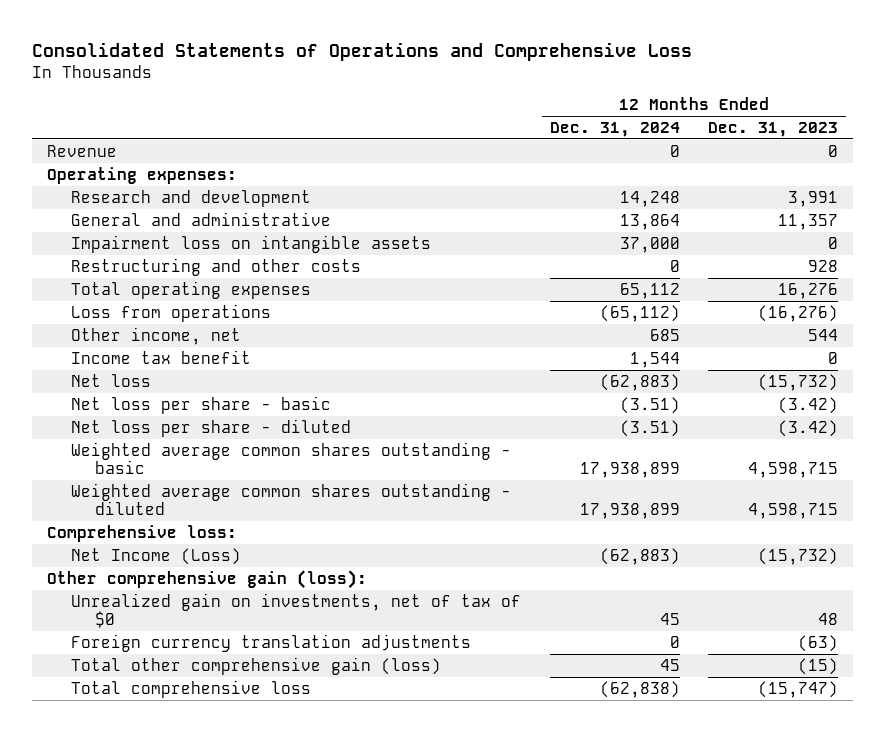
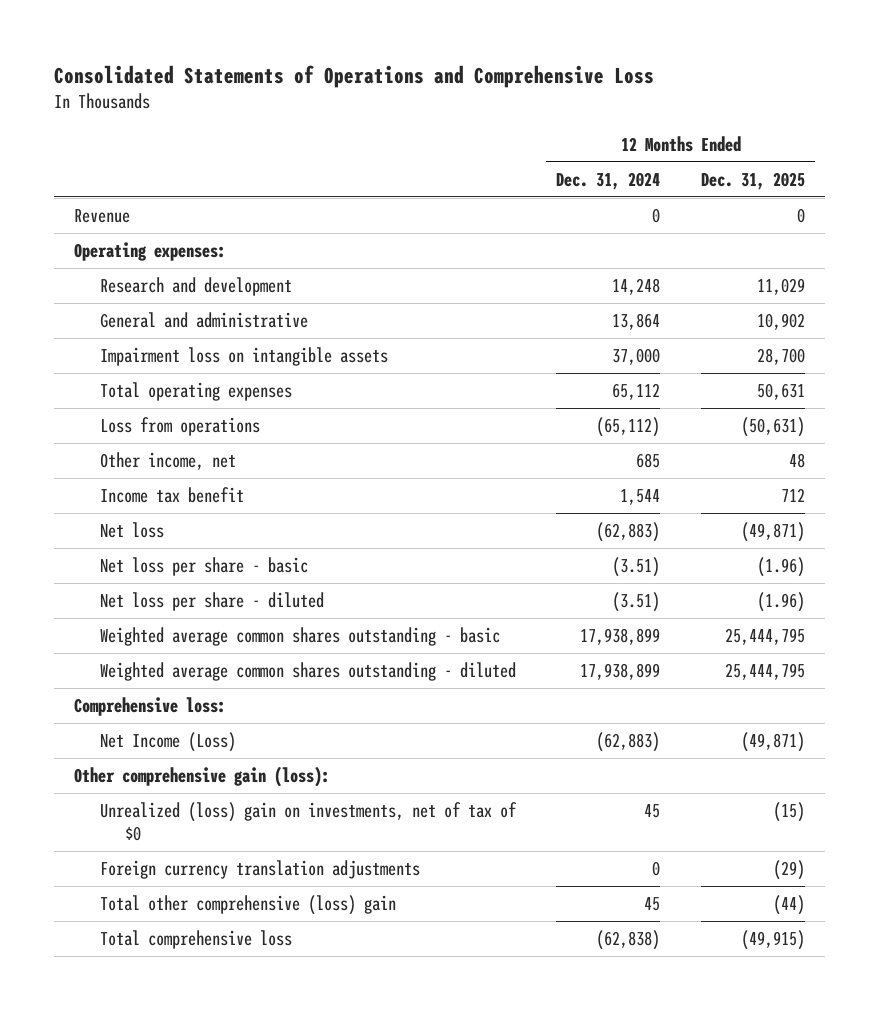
[708,122,839,138] Dec. 31, 2023 -> none
none -> [701,171,806,190] Dec. 31, 2025
[70,257,361,276] Restructuring and other costs -> none
[70,592,521,629] Unrealized gain on investments, net of tax of $0 -> [99,802,517,842] Unrealized (loss) gain on investments, net of tax of $0
[70,656,441,675] Total other comprehensive gain (loss) -> [99,895,396,916] Total other comprehensive (loss) gain

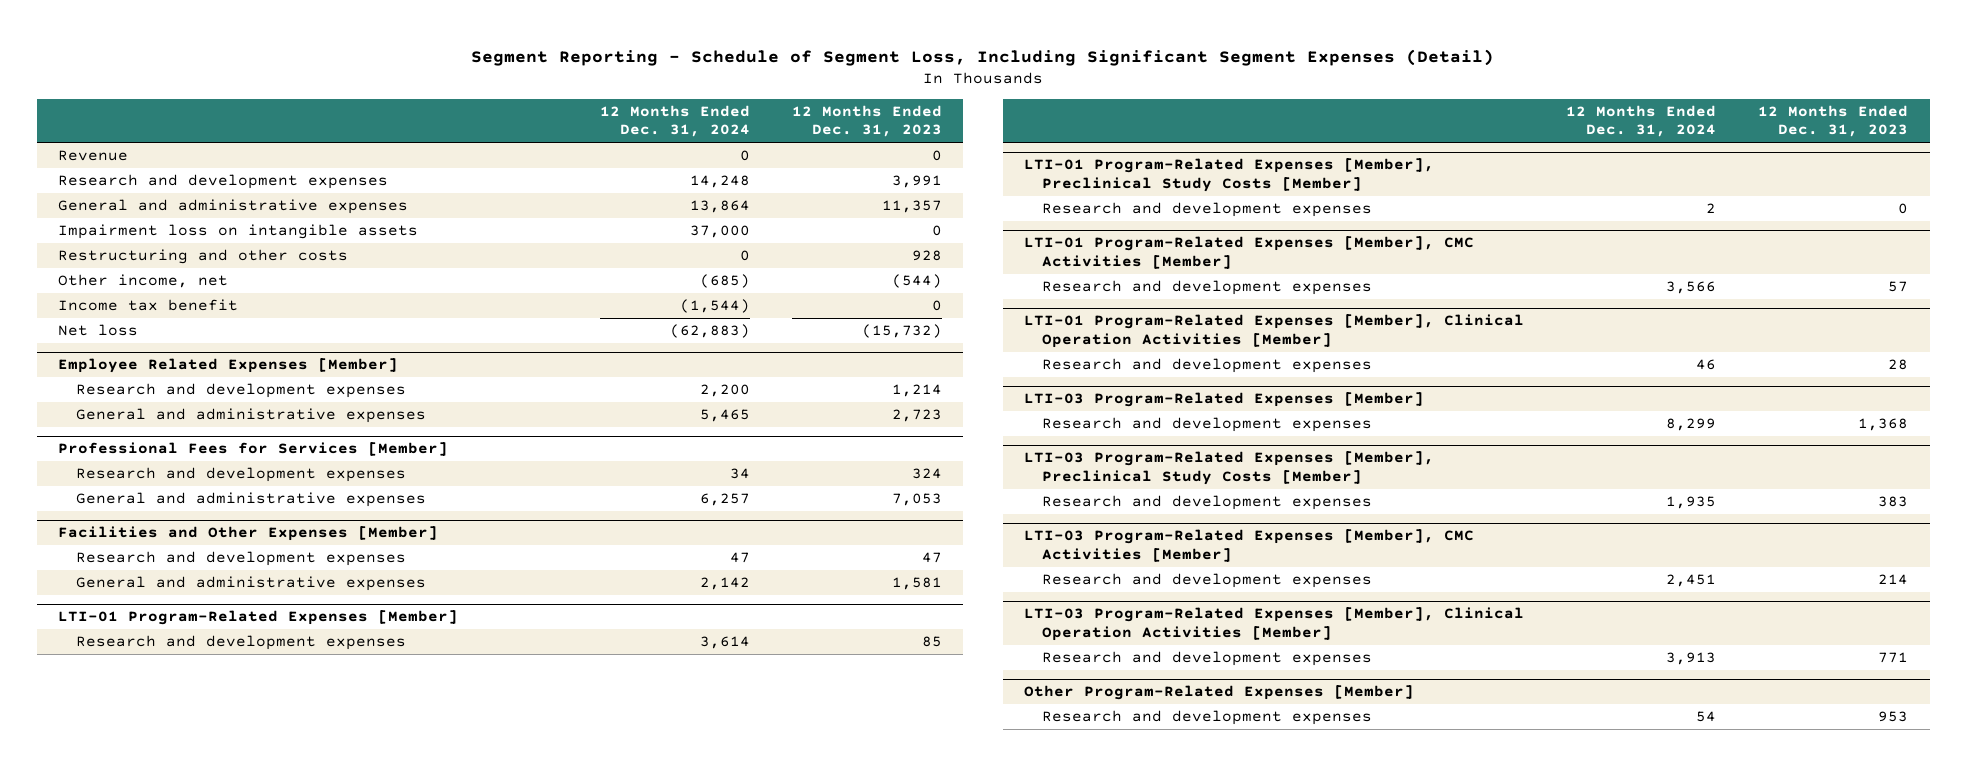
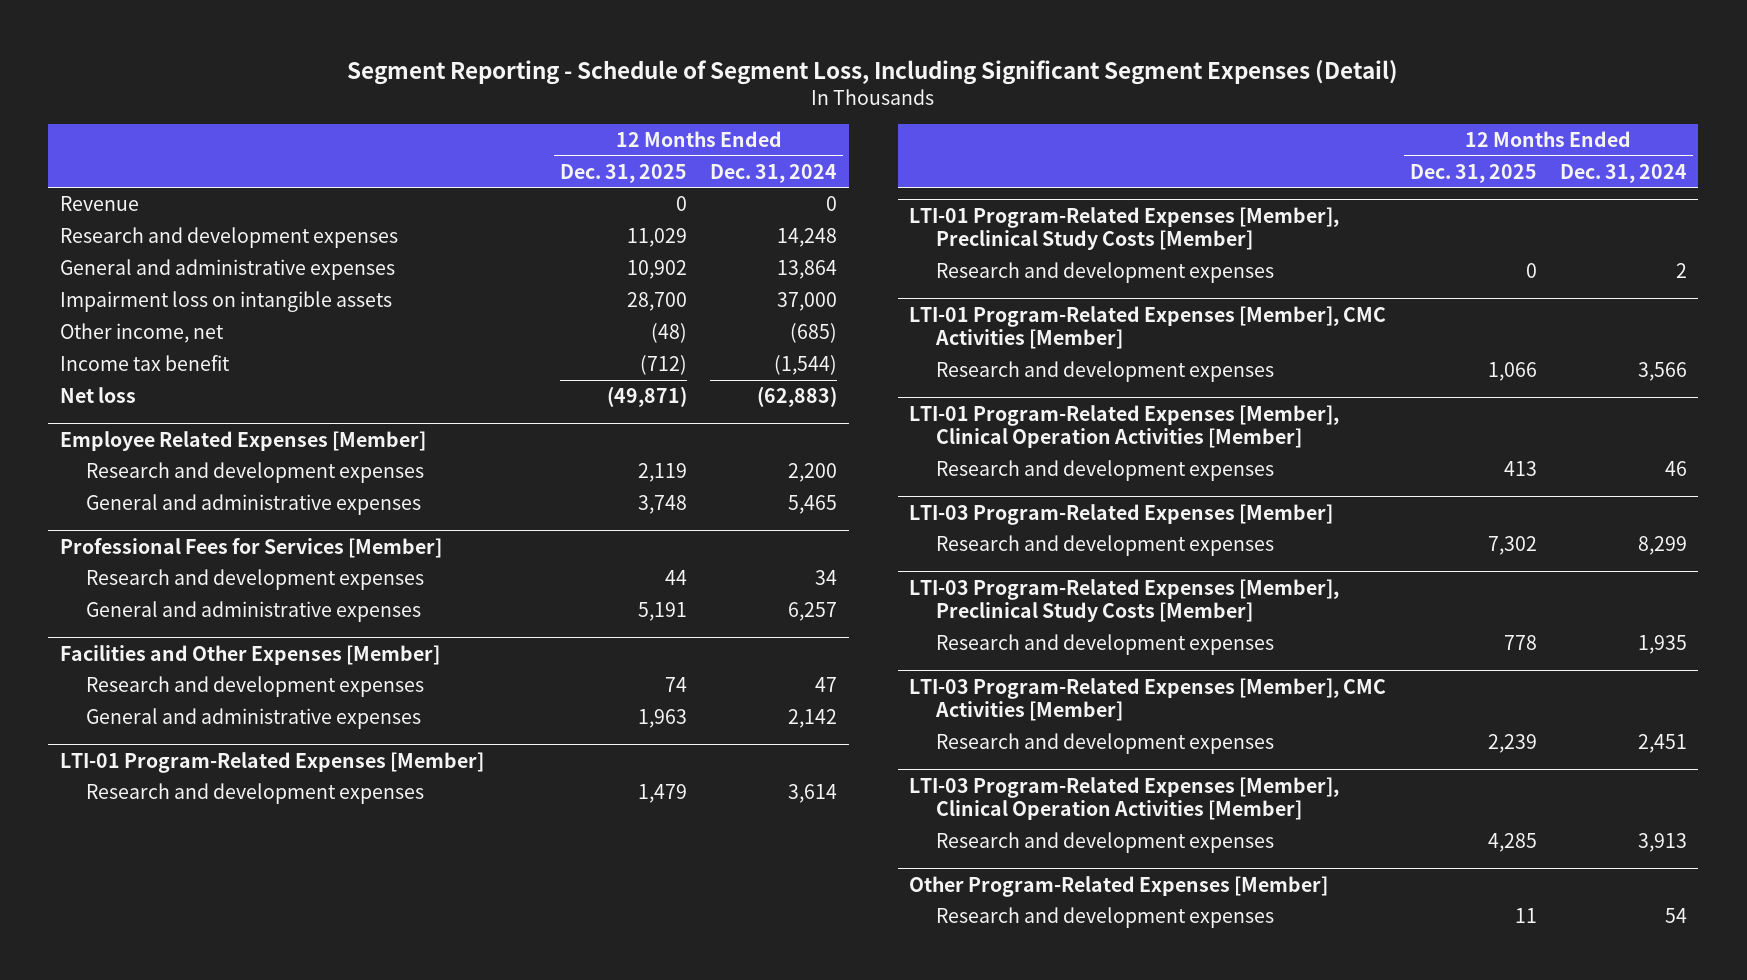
[792,105,943,138] 12 Months Ended Dec. 31, 2023 -> none
none -> [560,163,688,183] Dec. 31, 2025
[57,249,348,265] Restructuring and other costs -> none

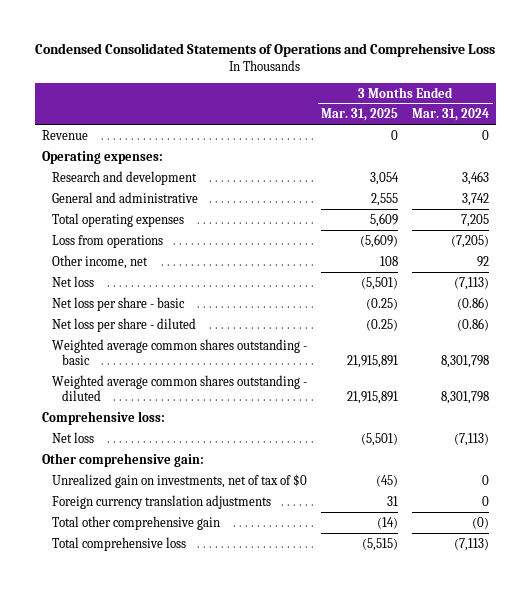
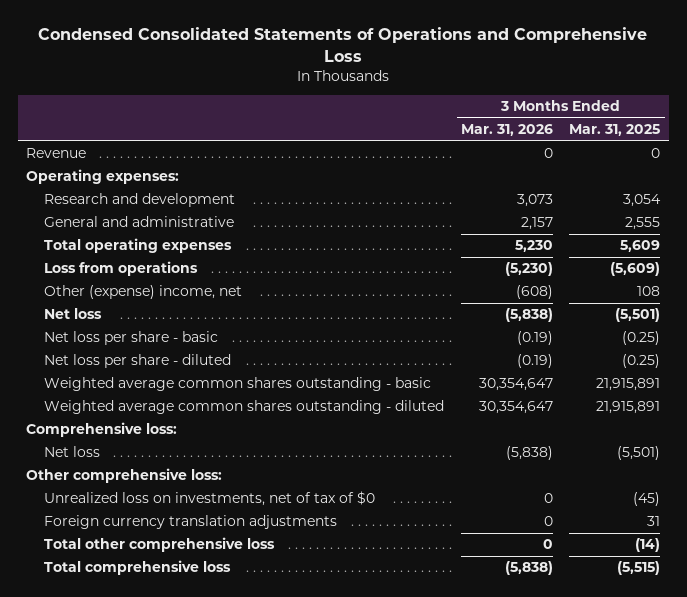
[412,108,490,122] Mar. 31, 2024 -> none
none -> [460,124,553,137] Mar. 31, 2026
[51,254,148,269] Other income, net -> [43,285,242,300] Other (expense) income, net
[41,452,204,467] Other comprehensive gain: -> [26,468,223,484] Other comprehensive loss:
[51,473,307,488] Unrealized gain on investments, net of tax of $0 -> [43,491,375,507] Unrealized loss on investments, net of tax of $0
[51,515,220,530] Total other comprehensive gain -> [43,537,275,553] Total other comprehensive loss

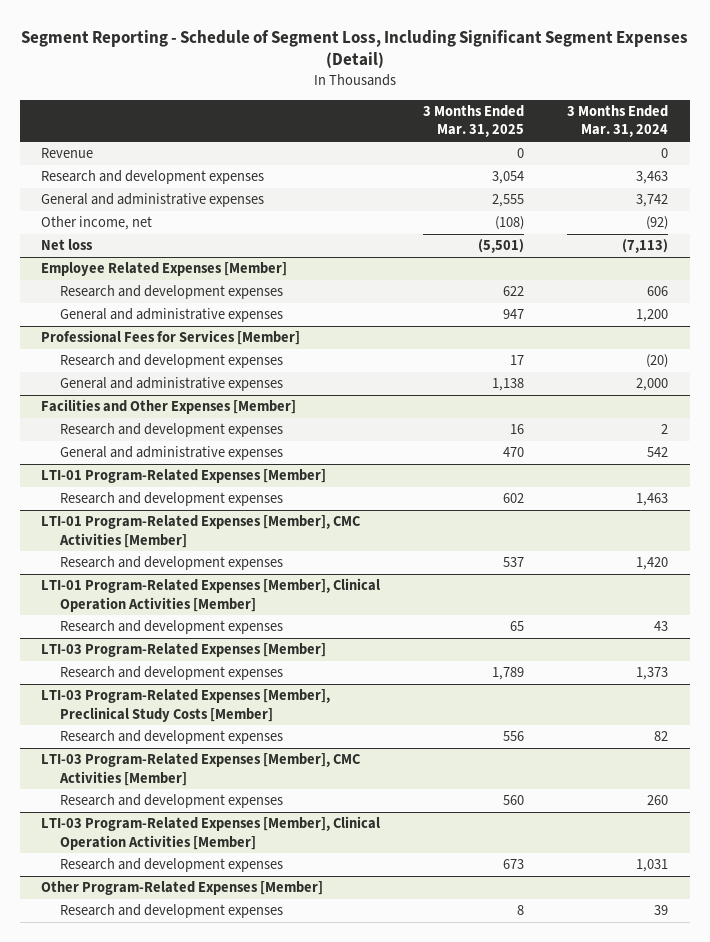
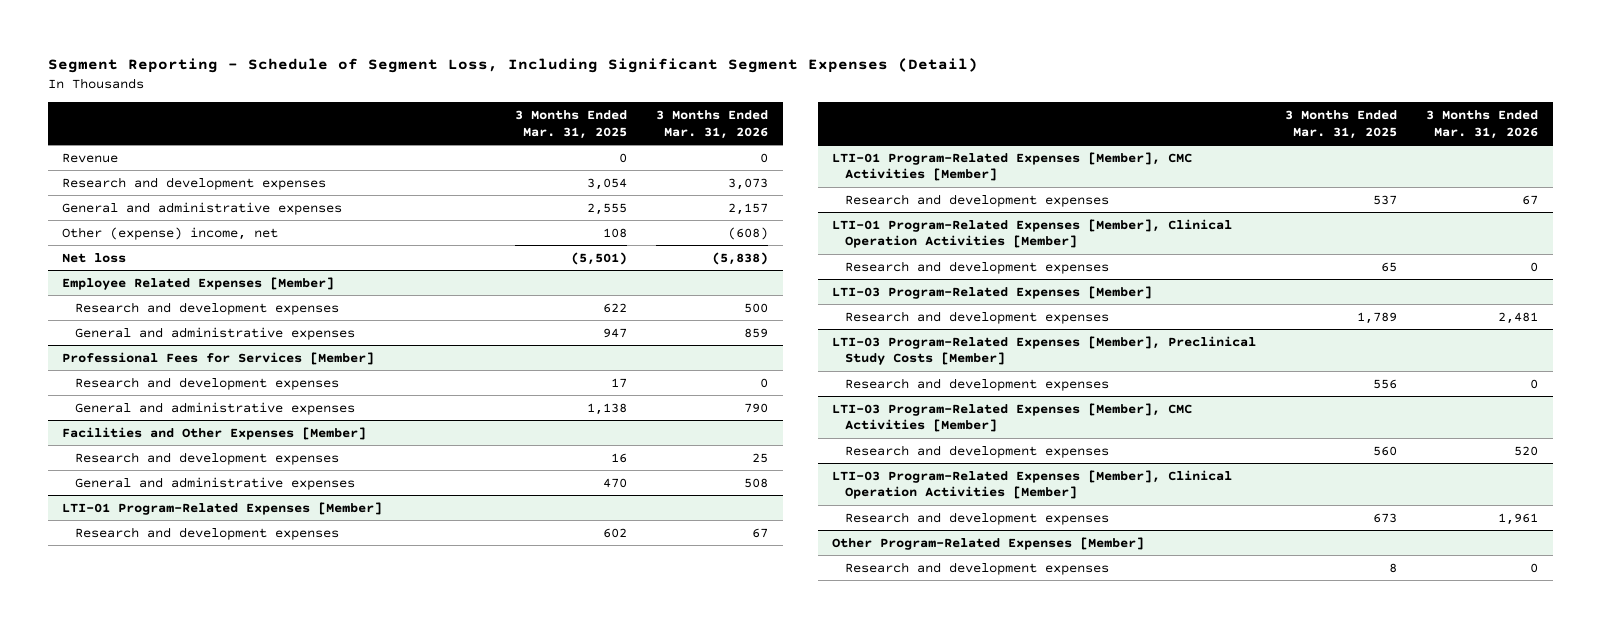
[567,105,669,138] 3 Months Ended Mar. 31, 2024 -> none
none -> [656,109,769,139] 3 Months Ended Mar. 31, 2026
[41,216,153,231] Other income, net -> [62,226,279,240] Other (expense) income, net
[495,216,525,231] (108) -> [603,227,628,238] 108

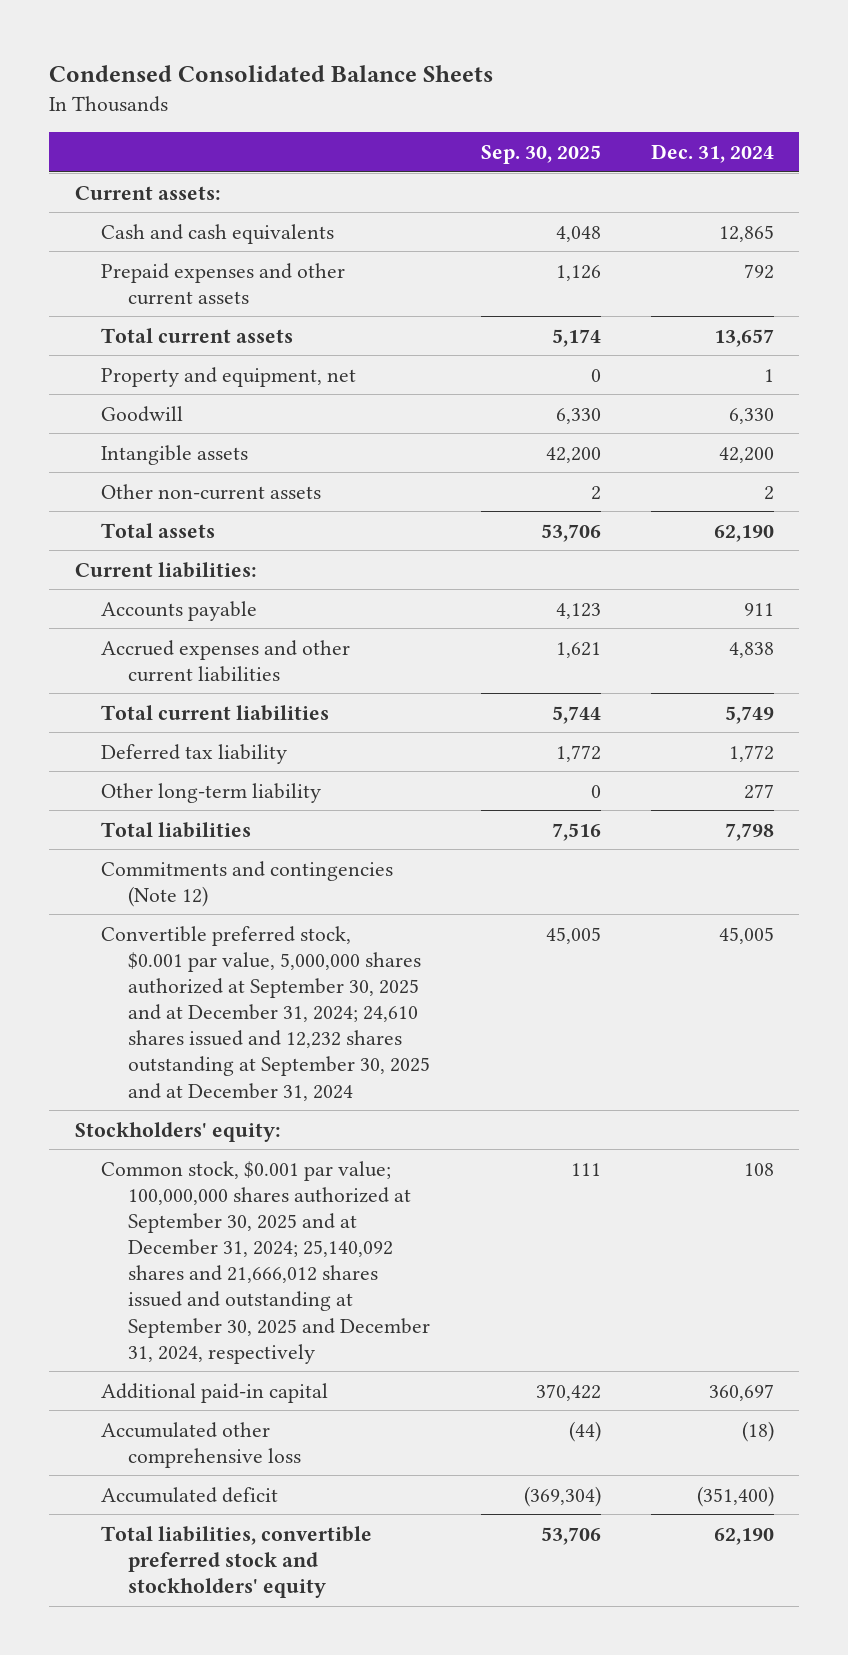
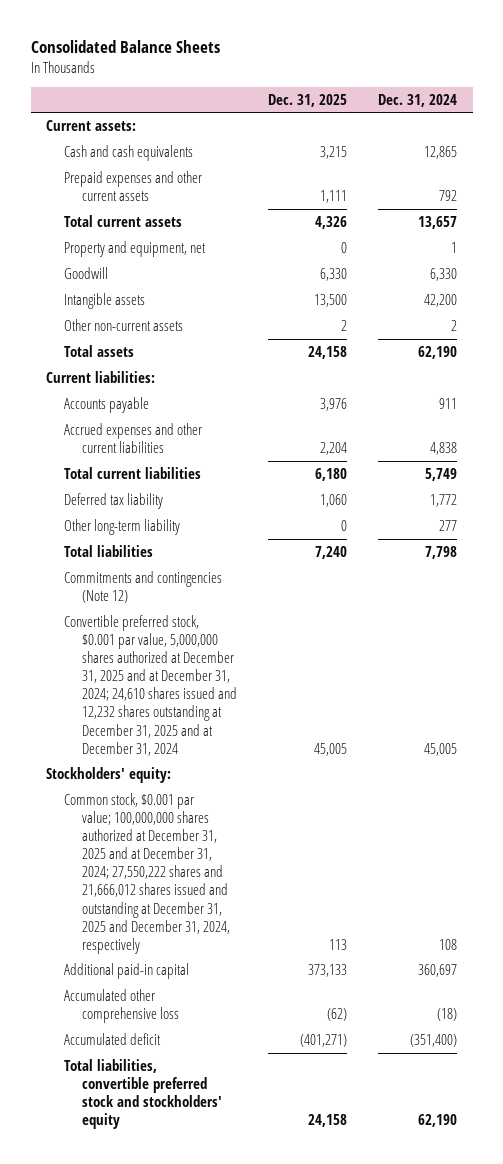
[49,65,494,83] Condensed Consolidated Balance Sheets -> [30,40,220,54] Consolidated Balance Sheets
[480,144,601,164] Sep. 30, 2025 -> none
none -> [268,93,348,107] Dec. 31, 2025
[101,925,431,1101] Convertible preferred stock, $0.001 par value, 5,000,000 shares authorized at September 30, 2025 and at December 31, 2024; 24,610 shares issued and 12,232 shares outstanding at September 30, 2025 and at December 31, 2024 -> [64,614,237,756] Convertible preferred stock, $0.001 par value, 5,000,000 shares authorized at December 31, 2025 and at December 31, 2024; 24,610 shares issued and 12,232 shares outstanding at December 31, 2025 and at December 31, 2024
[101,1160,431,1364] Common stock, $0.001 par value; 100,000,000 shares authorized at September 30, 2025 and at December 31, 2024; 25,140,092 shares and 21,666,012 shares issued and outstanding at September 30, 2025 and December 31, 2024, respectively -> [64,792,230,954] Common stock, $0.001 par value; 100,000,000 shares authorized at December 31, 2025 and at December 31, 2024; 27,550,222 shares and 21,666,012 shares issued and outstanding at December 31, 2025 and December 31, 2024, respectively

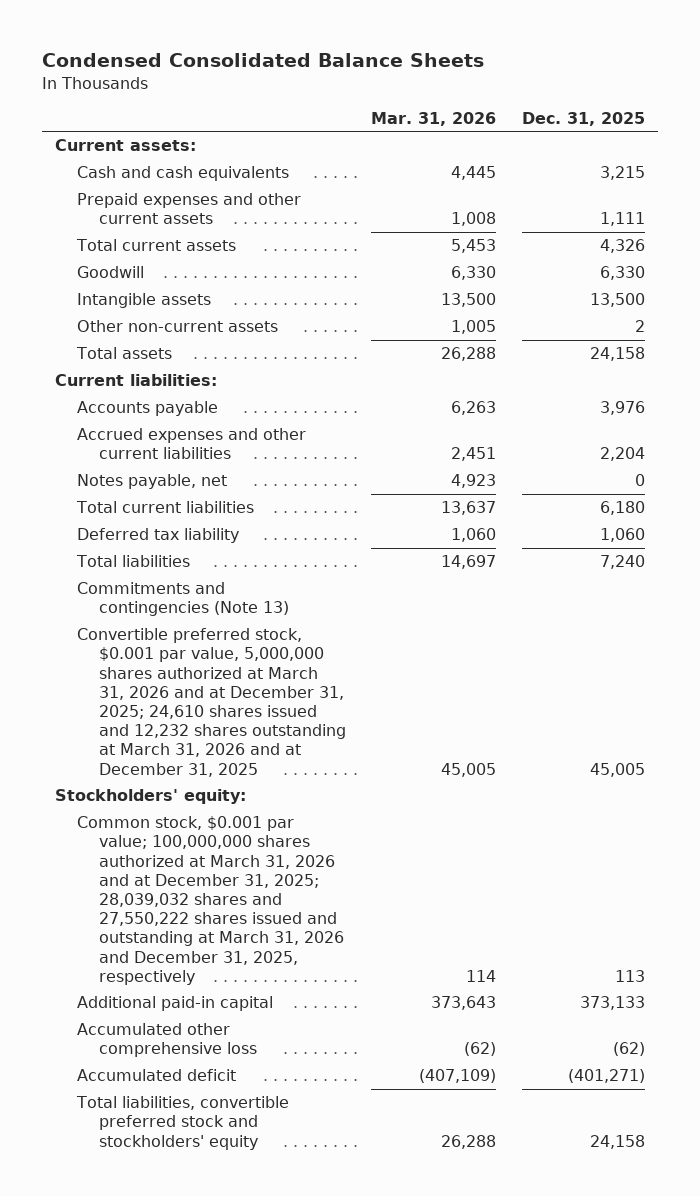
[30,40,220,54] Consolidated Balance Sheets -> [42,52,485,67] Condensed Consolidated Balance Sheets
[378,93,458,107] Dec. 31, 2024 -> none
none -> [371,111,497,126] Mar. 31, 2026
[64,240,207,257] Property and equipment, net -> none
none -> [76,474,227,490] Notes payable, net
[64,518,181,535] Other long-term liability -> none
[64,570,223,603] Commitments and contingencies (Note 12) -> [76,582,289,617] Commitments and contingencies (Note 13)
[64,614,237,756] Convertible preferred stock, $0.001 par value, 5,000,000 shares authorized at December 31, 2025 and at December 31, 2024; 24,610 shares issued and 12,232 shares outstanding at December 31, 2025 and at December 31, 2024 -> [76,628,346,777] Convertible preferred stock, $0.001 par value, 5,000,000 shares authorized at March 31, 2026 and at December 31, 2025; 24,610 shares issued and 12,232 shares outstanding at March 31, 2026 and at December 31, 2025
[64,792,230,954] Common stock, $0.001 par value; 100,000,000 shares authorized at December 31, 2025 and at December 31, 2024; 27,550,222 shares and 21,666,012 shares issued and outstanding at December 31, 2025 and December 31, 2024, respectively -> [76,816,344,985] Common stock, $0.001 par value; 100,000,000 shares authorized at March 31, 2026 and at December 31, 2025; 28,039,032 shares and 27,550,222 shares issued and outstanding at March 31, 2026 and December 31, 2025, respectively

